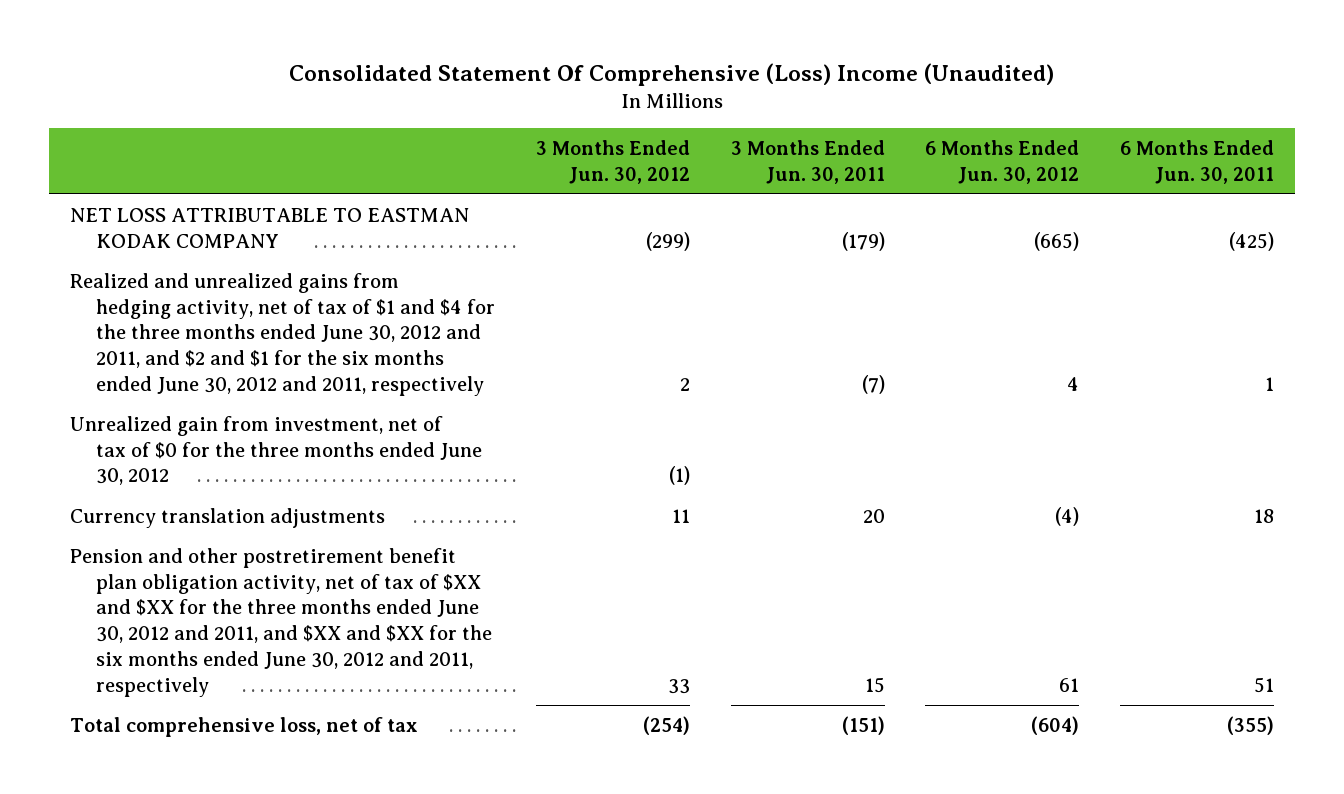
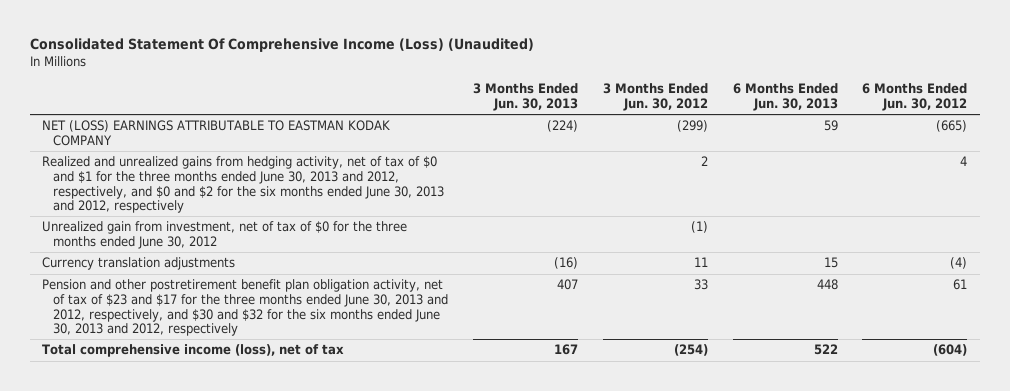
[288,62,1054,86] Consolidated Statement Of Comprehensive (Loss) Income (Unaudited) -> [30,38,535,53] Consolidated Statement Of Comprehensive Income (Loss) (Unaudited)
[730,140,885,184] 3 Months Ended Jun. 30, 2011 -> none
[1120,140,1275,184] 6 Months Ended Jun. 30, 2011 -> none
none -> [473,83,579,112] 3 Months Ended Jun. 30, 2013
none -> [732,83,838,112] 6 Months Ended Jun. 30, 2013
[69,207,469,248] NET LOSS ATTRIBUTABLE TO EASTMAN KODAK COMPANY -> [42,120,391,146] NET (LOSS) EARNINGS ATTRIBUTABLE TO EASTMAN KODAK COMPANY
[69,272,496,396] Realized and unrealized gains from hedging activity, net of tax of $1 and $4 for the three months ended June 30, 2012 and 2011, and $2 and $1 for the six months ended June 30, 2012 and 2011, respectively -> [42,156,445,214] Realized and unrealized gains from hedging activity, net of tax of $0 and $1 for the three months ended June 30, 2013 and 2012, respectively, and $0 and $2 for the six months ended June 30, 2013 and 2012, respectively
[69,547,493,697] Pension and other postretirement benefit plan obligation activity, net of tax of $XX and $XX for the three months ended June 30, 2012 and 2011, and $XX and $XX for the six months ended June 30, 2012 and 2011, respectively -> [42,279,449,337] Pension and other postretirement benefit plan obligation activity, net of tax of $23 and $17 for the three months ended June 30, 2013 and 2012, respectively, and $30 and $32 for the six months ended June 30, 2013 and 2012, respectively
[69,716,418,737] Total comprehensive loss, net of tax -> [42,344,345,358] Total comprehensive income (loss), net of tax

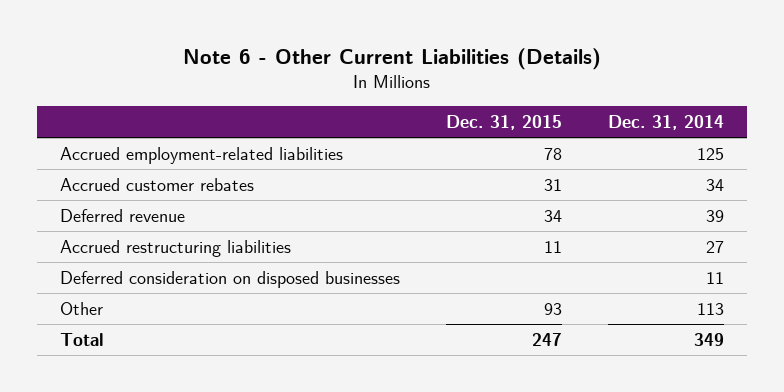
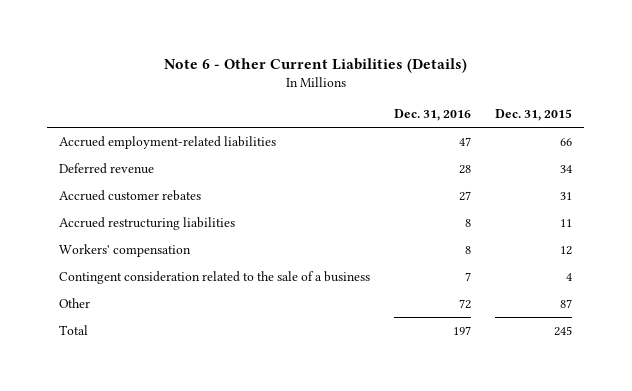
[608,114,725,130] Dec. 31, 2014 -> none
none -> [394,109,472,122] Dec. 31, 2016
[544,147,563,160] 78 -> [560,137,573,146] 66
[60,177,255,191] Accrued customer rebates -> [59,189,202,201] Accrued customer rebates
[60,270,401,288] Deferred consideration on disposed businesses -> none
none -> [59,243,192,257] Workers' compensation
none -> [59,270,371,284] Contingent consideration related to the sale of a business
[544,302,563,315] 93 -> [560,298,573,308] 87
[532,332,563,346] 247 -> [554,325,573,336] 245

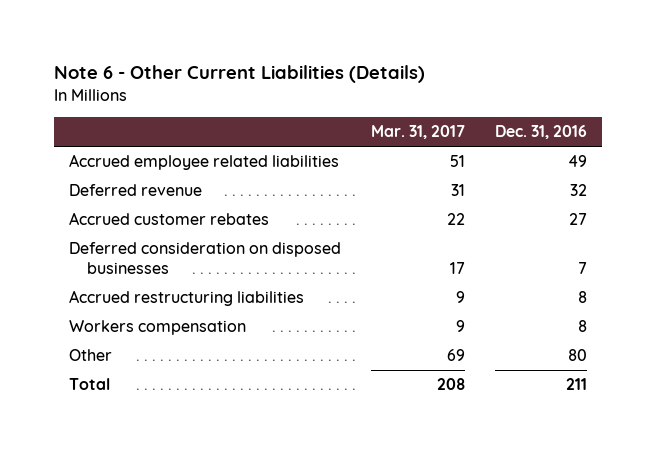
[495,109,573,122] Dec. 31, 2015 -> none
none -> [371,125,466,140] Mar. 31, 2017
[59,135,277,149] Accrued employment-related liabilities -> [69,154,340,171] Accrued employee related liabilities
[459,136,472,146] 47 -> [567,155,587,168] 49
[459,164,472,174] 28 -> [569,184,587,197] 32
none -> [69,242,342,275] Deferred consideration on disposed businesses
[59,270,371,284] Contingent consideration related to the sale of a business -> none
[59,243,192,257] Workers' compensation -> [69,320,247,336] Workers compensation
[459,298,472,309] 72 -> [567,349,587,362] 80
[453,325,472,335] 197 -> [565,378,587,391] 211

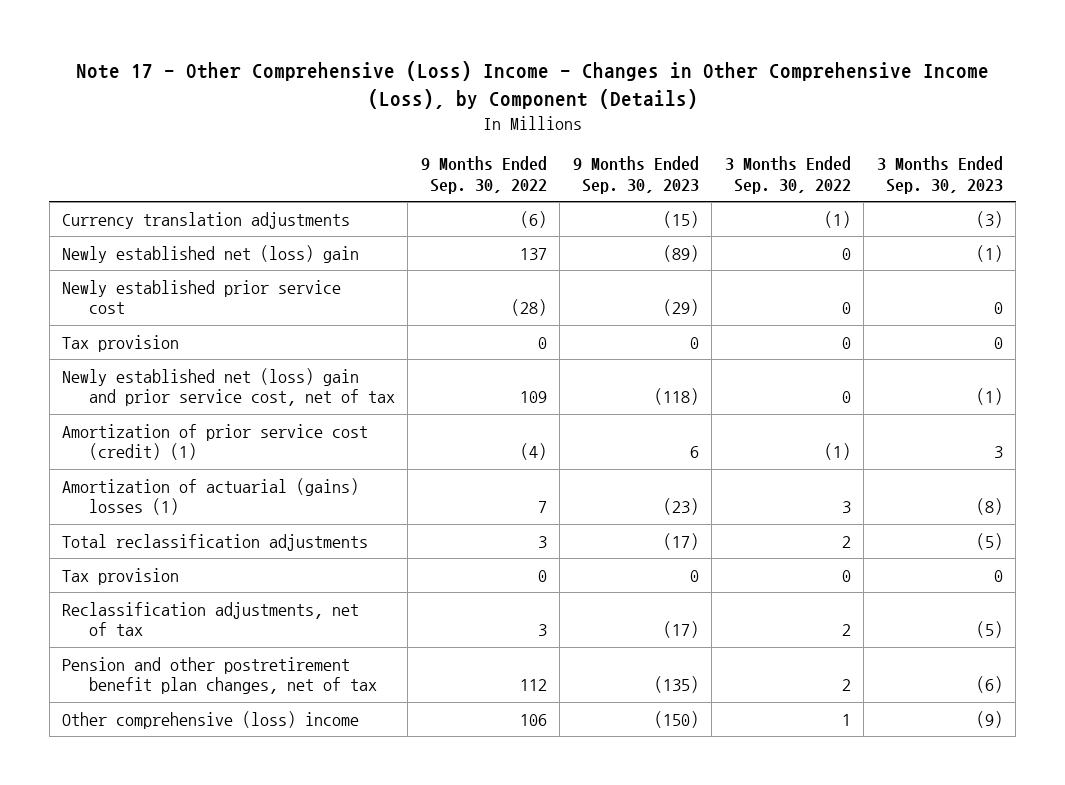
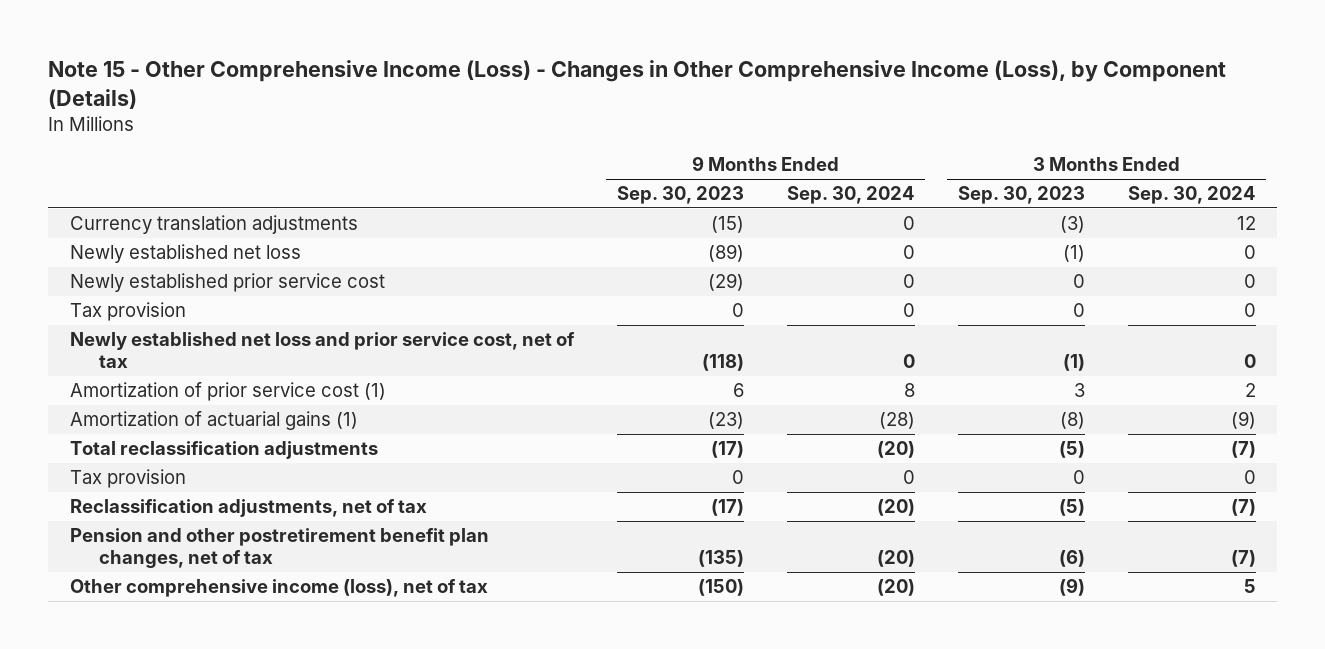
[75,61,989,109] Note 17 - Other Comprehensive (Loss) Income - Changes in Other Comprehensive Income (Loss), by Component (Details) -> [48,60,1227,110] Note 15 - Other Comprehensive Income (Loss) - Changes in Other Comprehensive Income (Loss), by Component (Details)
[420,156,547,195] 9 Months Ended Sep. 30, 2022 -> none
[724,156,851,195] 3 Months Ended Sep. 30, 2022 -> none
none -> [786,186,915,205] Sep. 30, 2024
none -> [1127,186,1256,205] Sep. 30, 2024
[62,244,360,263] Newly established net (loss) gain -> [69,244,301,264] Newly established net loss
[62,367,395,407] Newly established net (loss) gain and prior service cost, net of tax -> [69,332,575,369] Newly established net loss and prior service cost, net of tax
[62,423,369,461] Amortization of prior service cost (credit) (1) -> [69,382,386,402] Amortization of prior service cost (1)
[62,477,360,516] Amortization of actuarial (gains) losses (1) -> [69,411,358,431] Amortization of actuarial gains (1)
[62,710,360,729] Other comprehensive (loss) income -> [69,579,488,598] Other comprehensive income (loss), net of tax

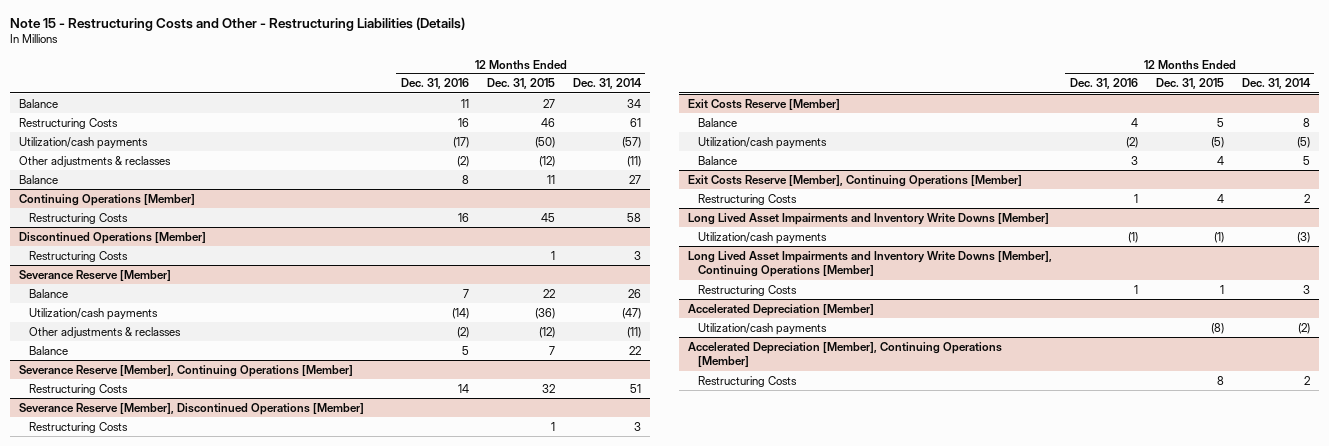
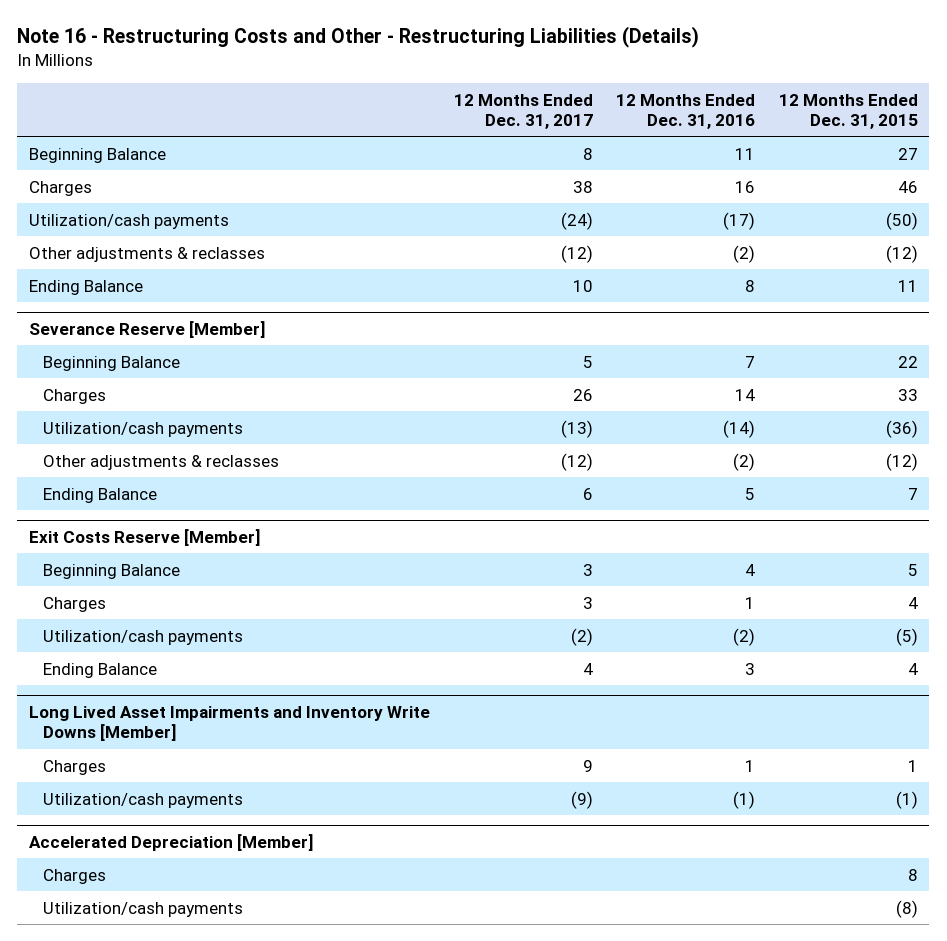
[9,16,465,31] Note 15 - Restructuring Costs and Other - Restructuring Liabilities (Details) -> [17,26,700,49] Note 16 - Restructuring Costs and Other - Restructuring Liabilities (Details)
[572,78,642,90] Dec. 31, 2014 -> none
none -> [453,93,593,129] 12 Months Ended Dec. 31, 2017
[18,98,58,108] Balance -> [29,147,167,163] Beginning Balance
[18,117,118,129] Restructuring Costs -> [29,180,93,196] Charges
[18,193,195,206] Continuing Operations [Member] -> none
[29,212,129,224] Restructuring Costs -> none
[18,231,206,244] Discontinued Operations [Member] -> none
[29,250,129,262] Restructuring Costs -> none
[18,174,58,184] Balance -> [29,279,144,295] Ending Balance
[29,288,69,298] Balance -> [43,355,181,371] Beginning Balance
none -> [43,388,107,404] Charges
[18,364,353,377] Severance Reserve [Member], Continuing Operations [Member] -> none
[29,383,129,395] Restructuring Costs -> none
[18,402,364,415] Severance Reserve [Member], Discontinued Operations [Member] -> none
[29,421,129,433] Restructuring Costs -> none
[29,345,69,355] Balance -> [43,487,158,503] Ending Balance
[698,117,738,127] Balance -> [43,563,181,579] Beginning Balance
none -> [43,596,107,612] Charges
[687,174,1022,187] Exit Costs Reserve [Member], Continuing Operations [Member] -> none
[698,193,798,205] Restructuring Costs -> none
[698,155,738,165] Balance -> [43,662,158,678] Ending Balance
none -> [43,759,107,775] Charges
[687,250,1052,278] Long Lived Asset Impairments and Inventory Write Downs [Member], Continuing Operations [Member] -> none
[698,284,798,296] Restructuring Costs -> none
none -> [43,868,107,884] Charges
[687,341,1002,368] Accelerated Depreciation [Member], Continuing Operations [Member] -> none
[698,375,798,387] Restructuring Costs -> none

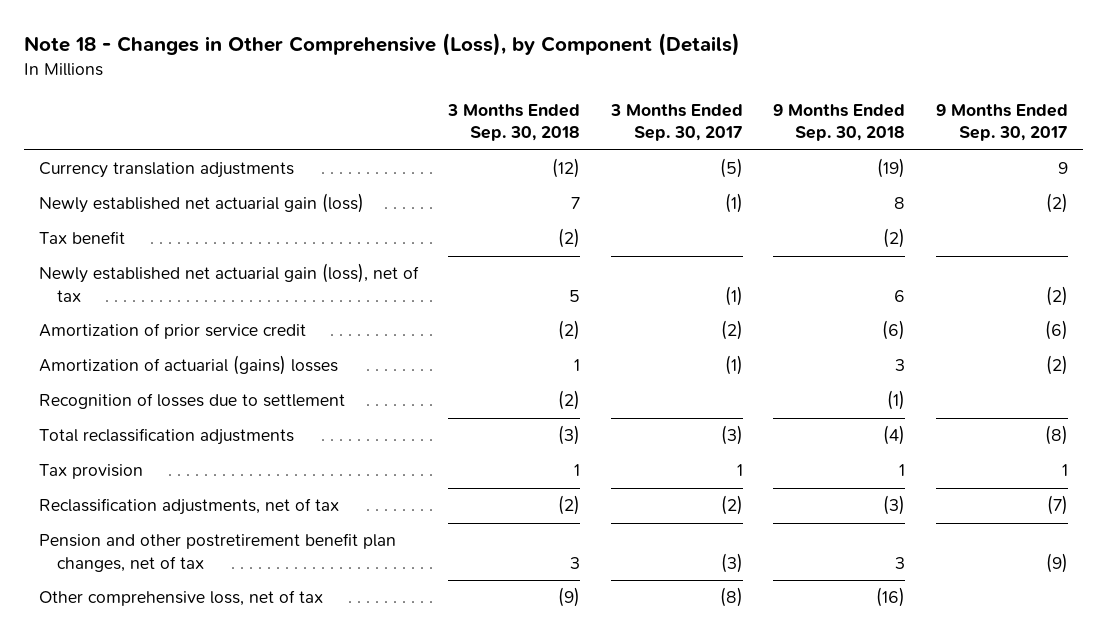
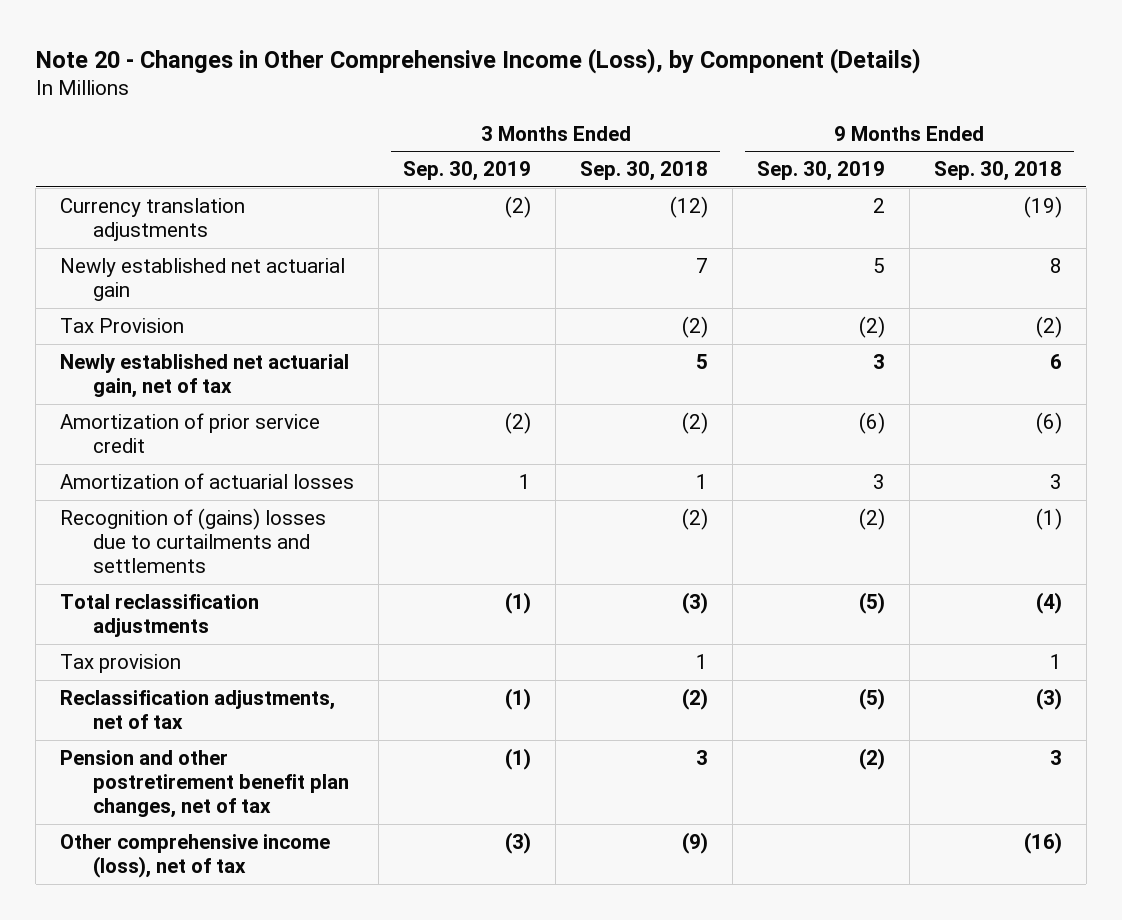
[23,32,740,56] Note 18 - Changes in Other Comprehensive (Loss), by Component (Details) -> [35,47,921,74] Note 20 - Changes in Other Comprehensive Income (Loss), by Component (Details)
[609,103,743,142] 3 Months Ended Sep. 30, 2017 -> none
[935,103,1068,142] 9 Months Ended Sep. 30, 2017 -> none
none -> [403,161,532,182] Sep. 30, 2019
none -> [756,161,885,182] Sep. 30, 2019
[38,193,364,214] Newly established net actuarial gain (loss) -> [60,258,346,302] Newly established net actuarial gain
[38,231,125,245] Tax benefit -> [60,318,185,334] Tax Provision
[38,263,419,302] Newly established net actuarial gain (loss), net of tax -> [60,354,350,399] Newly established net actuarial gain, net of tax
[38,355,338,376] Amortization of actuarial (gains) losses -> [60,473,355,490] Amortization of actuarial losses
[38,393,345,410] Recognition of losses due to settlement -> [60,508,327,574] Recognition of (gains) losses due to curtailments and settlements
[38,590,323,607] Other comprehensive loss, net of tax -> [60,834,331,879] Other comprehensive income (loss), net of tax

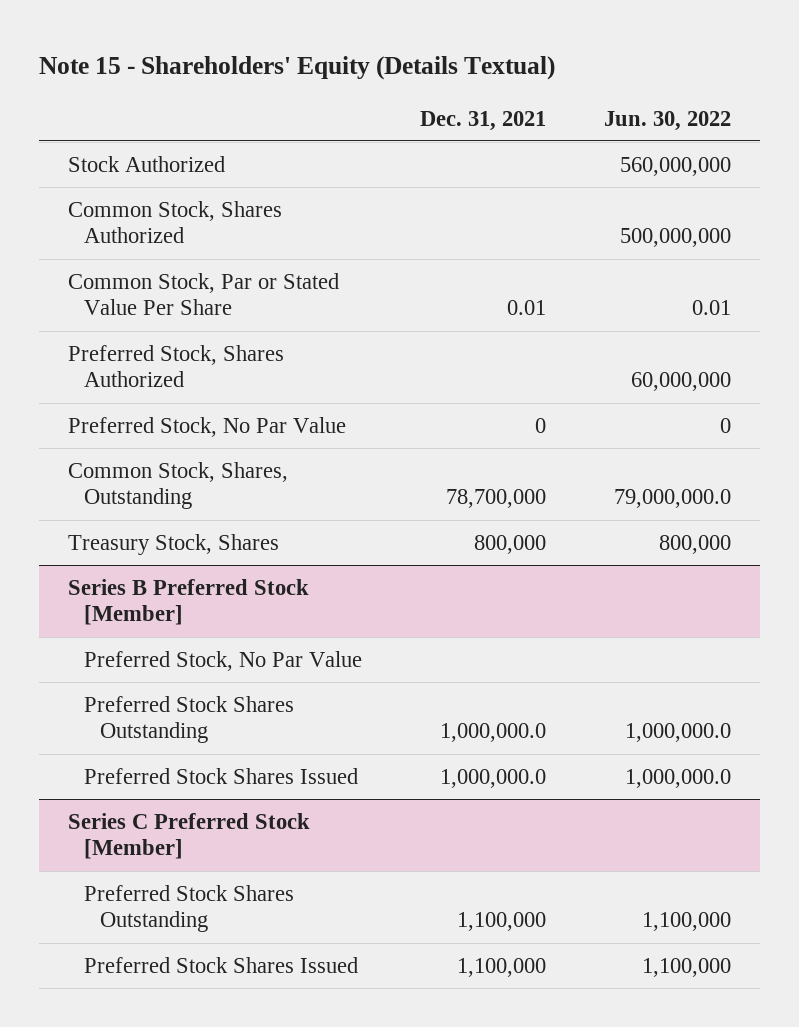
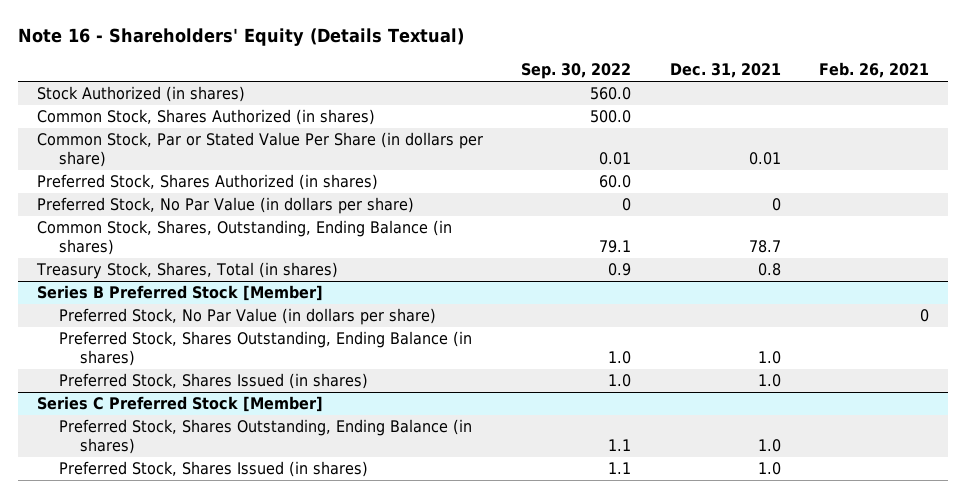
[39,55,556,80] Note 15 - Shareholders' Equity (Details Textual) -> [17,28,464,47] Note 16 - Shareholders' Equity (Details Textual)
[604,110,732,131] Jun. 30, 2022 -> none
none -> [521,63,632,80] Sep. 30, 2022
none -> [818,62,929,79] Feb. 26, 2021
[68,155,226,172] Stock Authorized -> [36,86,245,103] Stock Authorized (in shares)
[68,200,283,244] Common Stock, Shares Authorized -> [36,109,375,126] Common Stock, Shares Authorized (in shares)
[68,272,340,316] Common Stock, Par or Stated Value Per Share -> [36,132,483,168] Common Stock, Par or Stated Value Per Share (in dollars per share)
[68,344,285,388] Preferred Stock, Shares Authorized -> [36,174,378,191] Preferred Stock, Shares Authorized (in shares)
[68,416,347,437] Preferred Stock, No Par Value -> [36,197,414,215] Preferred Stock, No Par Value (in dollars per share)
[68,461,289,510] Common Stock, Shares, Outstanding -> [36,220,452,256] Common Stock, Shares, Outstanding, Ending Balance (in shares)
[446,489,547,509] 78,700,000 -> [748,240,781,254] 78.7
[68,533,280,555] Treasury Stock, Shares -> [35,262,338,280] Treasury Stock, Shares, Total (in shares)
[474,534,547,554] 800,000 -> [757,263,781,277] 0.8
[84,650,363,671] Preferred Stock, No Par Value -> [58,308,436,326] Preferred Stock, No Par Value (in dollars per share)
[84,695,295,744] Preferred Stock Shares Outstanding -> [58,331,472,367] Preferred Stock, Shares Outstanding, Ending Balance (in shares)
[440,723,547,743] 1,000,000.0 -> [757,351,781,365] 1.0
[84,767,359,784] Preferred Stock Shares Issued -> [58,373,368,390] Preferred Stock, Shares Issued (in shares)
[440,768,547,788] 1,000,000.0 -> [757,374,781,388] 1.0
[84,884,295,933] Preferred Stock Shares Outstanding -> [58,419,472,455] Preferred Stock, Shares Outstanding, Ending Balance (in shares)
[457,912,547,932] 1,100,000 -> [757,439,781,453] 1.0
[84,956,359,973] Preferred Stock Shares Issued -> [58,461,368,478] Preferred Stock, Shares Issued (in shares)
[457,957,547,977] 1,100,000 -> [757,462,781,476] 1.0

